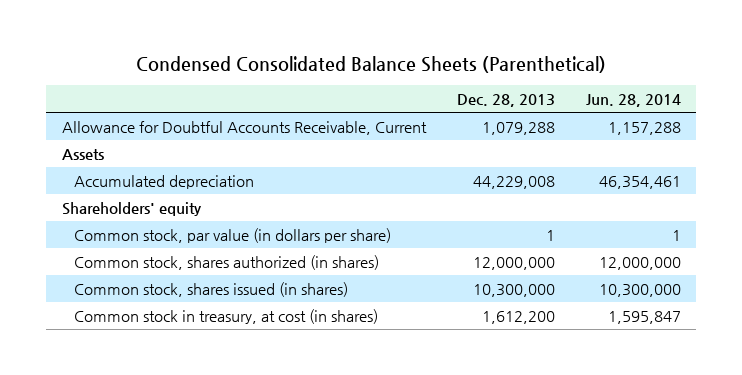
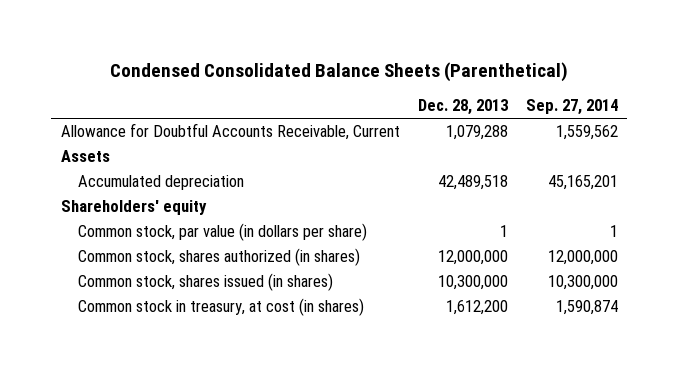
[585,93,681,107] Jun. 28, 2014 -> none
none -> [526,99,619,116] Sep. 27, 2014
[472,176,555,190] 44,229,008 -> [437,175,508,191] 42,489,518

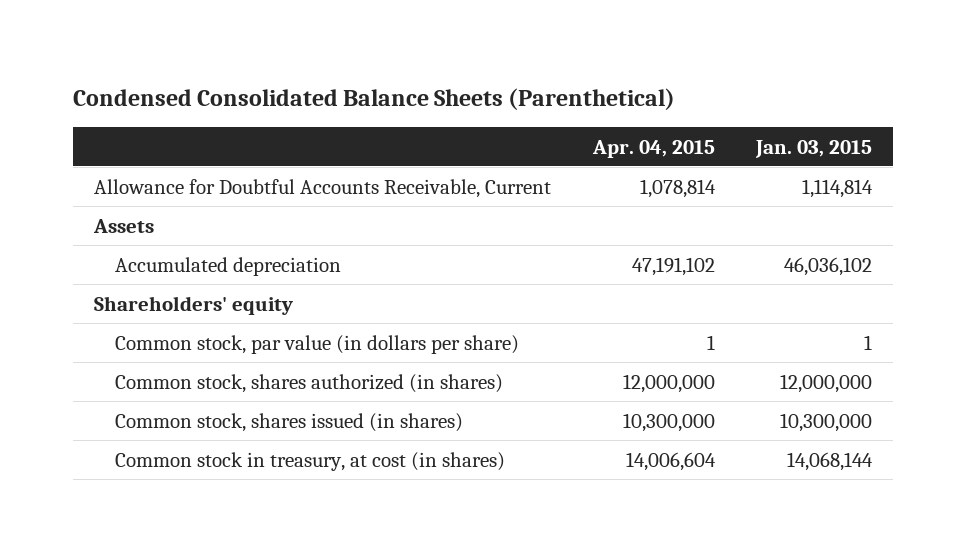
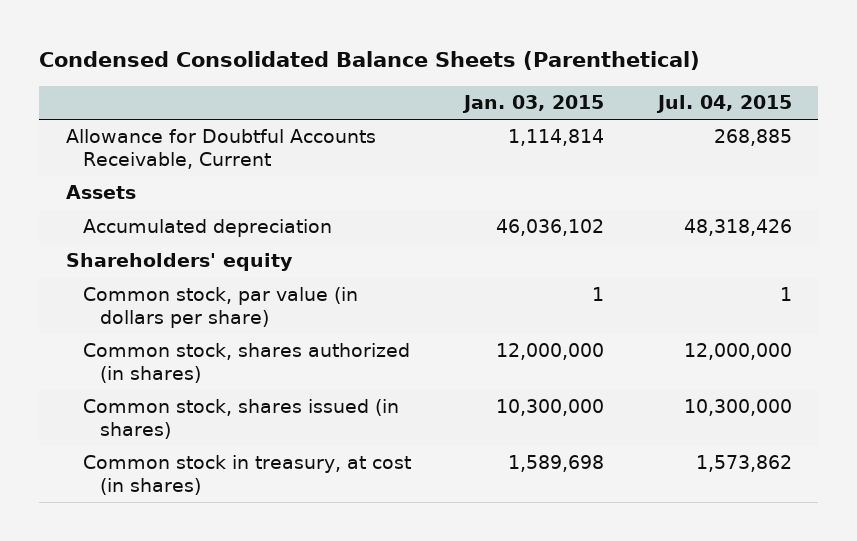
[591,139,715,158] Apr. 04, 2015 -> none
none -> [655,95,792,114] Jul. 04, 2015
[787,451,874,471] 14,068,144 -> [508,455,605,473] 1,589,698

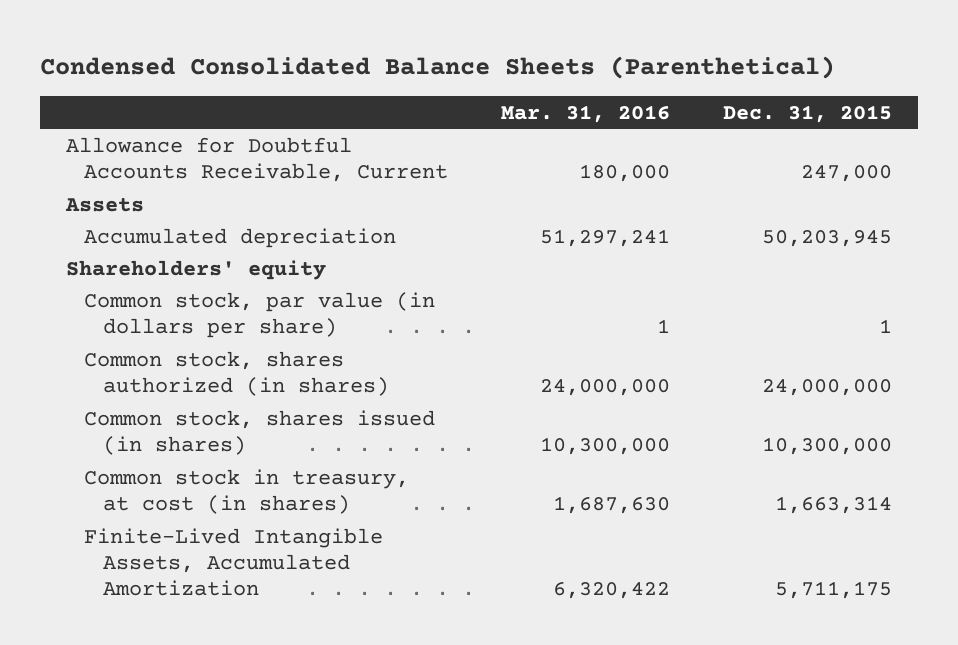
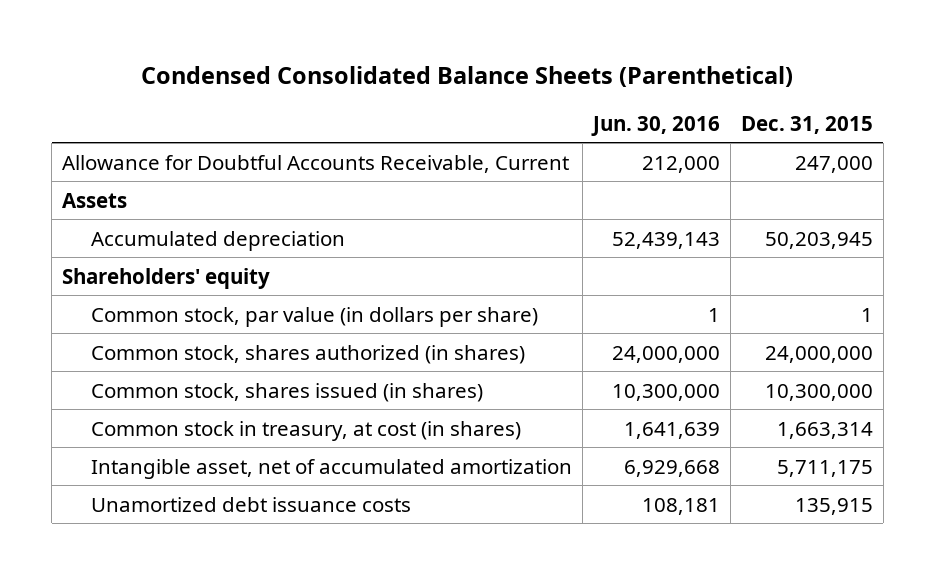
[500,104,670,123] Mar. 31, 2016 -> none
none -> [591,115,721,136] Jun. 30, 2016
[84,527,384,597] Finite-Lived Intangible Assets, Accumulated Amortization -> [91,458,573,479] Intangible asset, net of accumulated amortization
none -> [91,496,412,512] Unamortized debt issuance costs

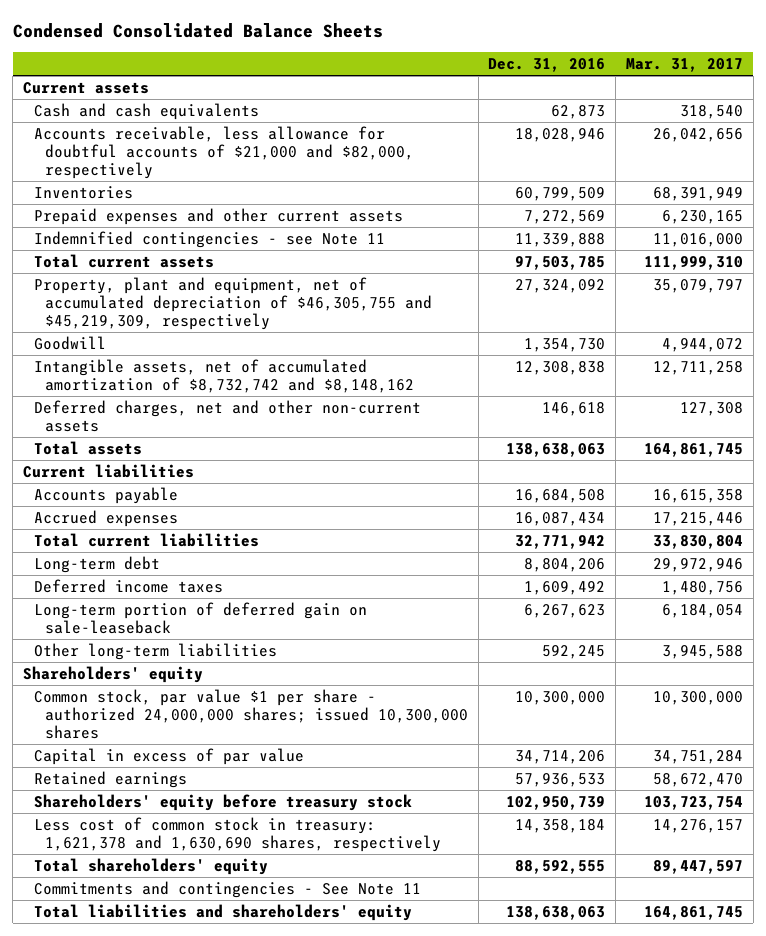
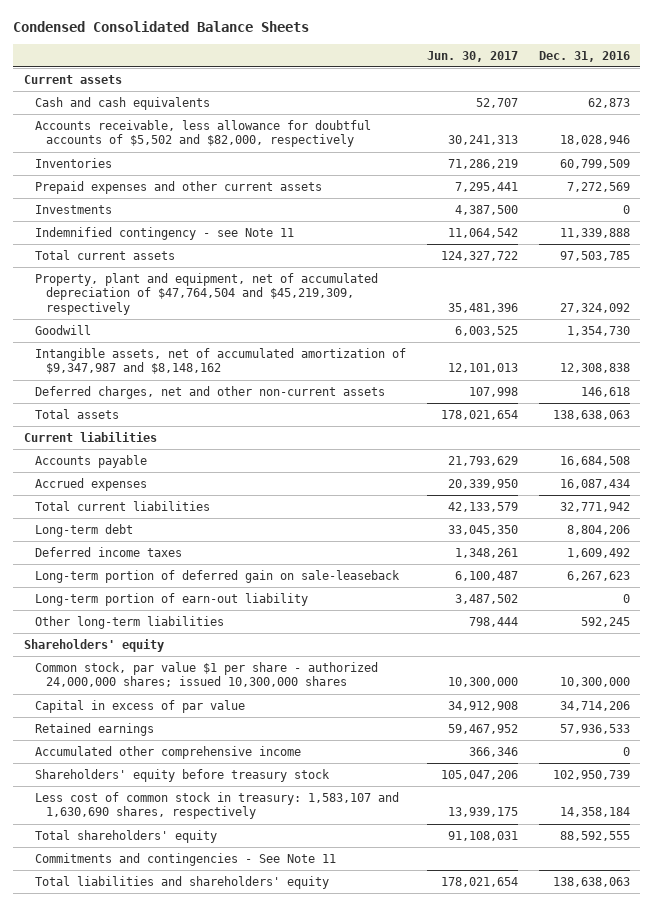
[625,57,743,72] Mar. 31, 2017 -> none
none -> [426,50,518,62] Jun. 30, 2017
[33,126,414,179] Accounts receivable, less allowance for doubtful accounts of $21,000 and $82,000, respectively -> [35,119,372,148] Accounts receivable, less allowance for doubtful accounts of $5,502 and $82,000, respectively
none -> [35,204,113,214] Investments
[33,231,385,249] Indemnified contingencies - see Note 11 -> [35,226,295,240] Indemnified contingency - see Note 11
[33,277,432,330] Property, plant and equipment, net of accumulated depreciation of $46,305,755 and $45,219,309, respectively -> [35,272,379,315] Property, plant and equipment, net of accumulated depreciation of $47,764,504 and $45,219,309, respectively
[33,359,414,393] Intangible assets, net of accumulated amortization of $8,732,742 and $8,148,162 -> [35,347,407,375] Intangible assets, net of accumulated amortization of $9,347,987 and $8,148,162
none -> [35,592,309,606] Long-term portion of earn-out liability
none -> [35,745,302,759] Accumulated other comprehensive income
[33,817,441,852] Less cost of common stock in treasury: 1,621,378 and 1,630,690 shares, respectively -> [35,791,400,820] Less cost of common stock in treasury: 1,583,107 and 1,630,690 shares, respectively

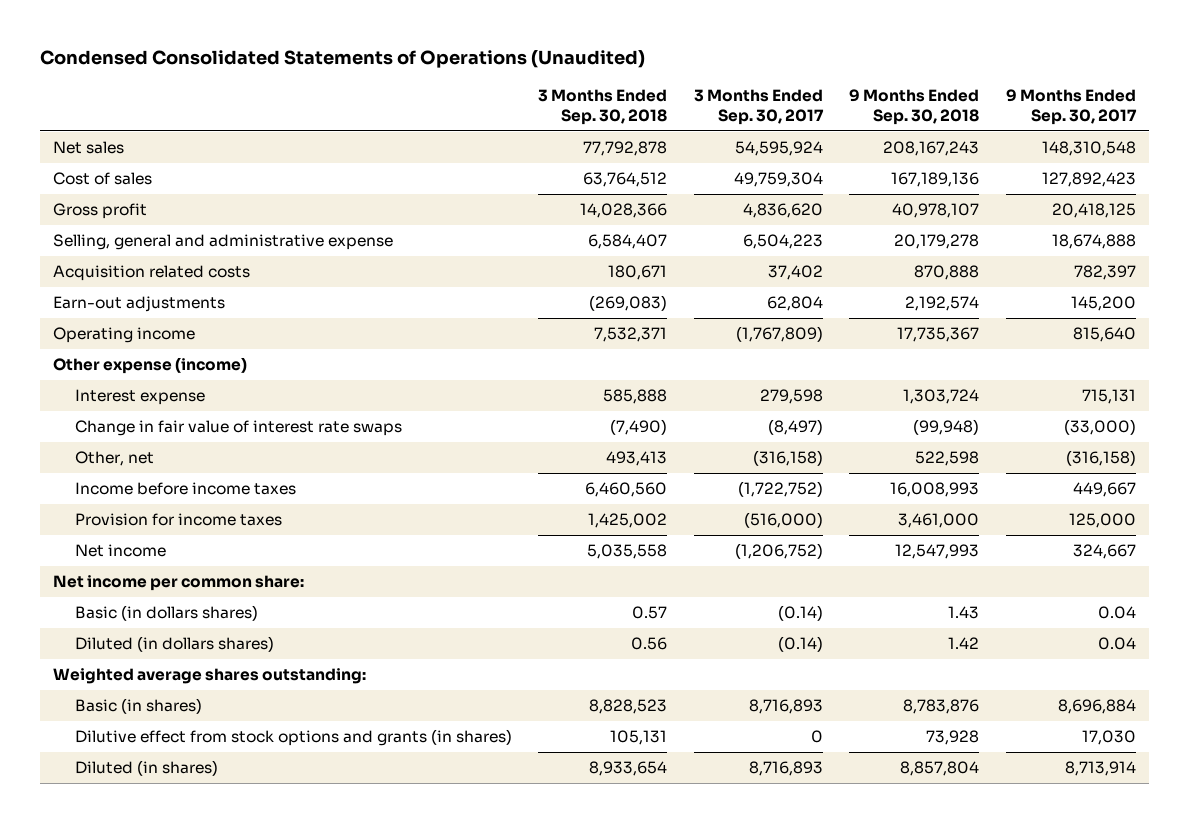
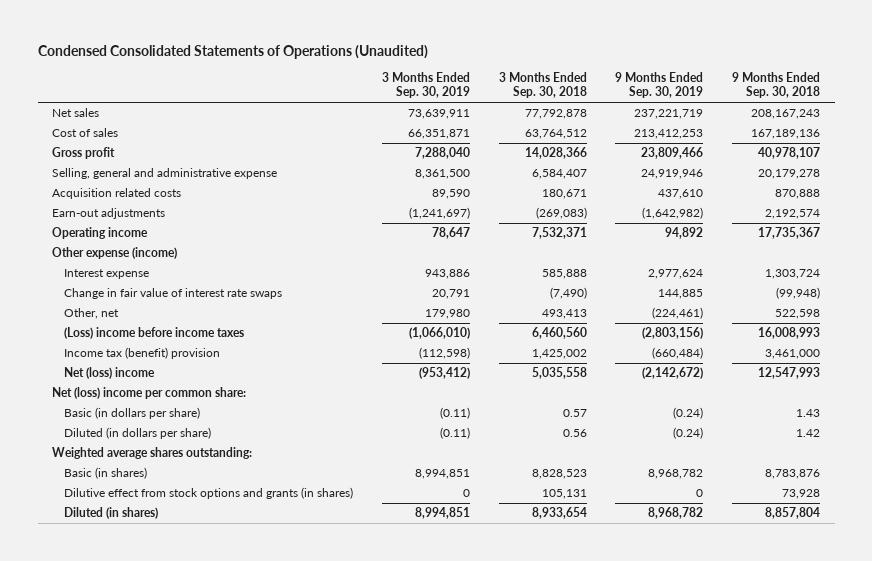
[693,88,824,125] 3 Months Ended Sep. 30, 2017 -> none
[1005,88,1137,125] 9 Months Ended Sep. 30, 2017 -> none
none -> [381,72,470,99] 3 Months Ended Sep. 30, 2019
none -> [615,72,704,99] 9 Months Ended Sep. 30, 2019
[75,482,297,496] Income before income taxes -> [64,327,245,340] (Loss) income before income taxes
[75,513,283,527] Provision for income taxes -> [64,347,221,360] Income tax (benefit) provision
[75,544,167,558] Net income -> [64,367,156,380] Net (loss) income
[53,575,305,592] Net income per common share: -> [52,387,247,400] Net (loss) income per common share:
[75,605,259,622] Basic (in dollars shares) -> [64,407,201,420] Basic (in dollars per share)
[75,636,275,653] Diluted (in dollars shares) -> [64,427,212,440] Diluted (in dollars per share)

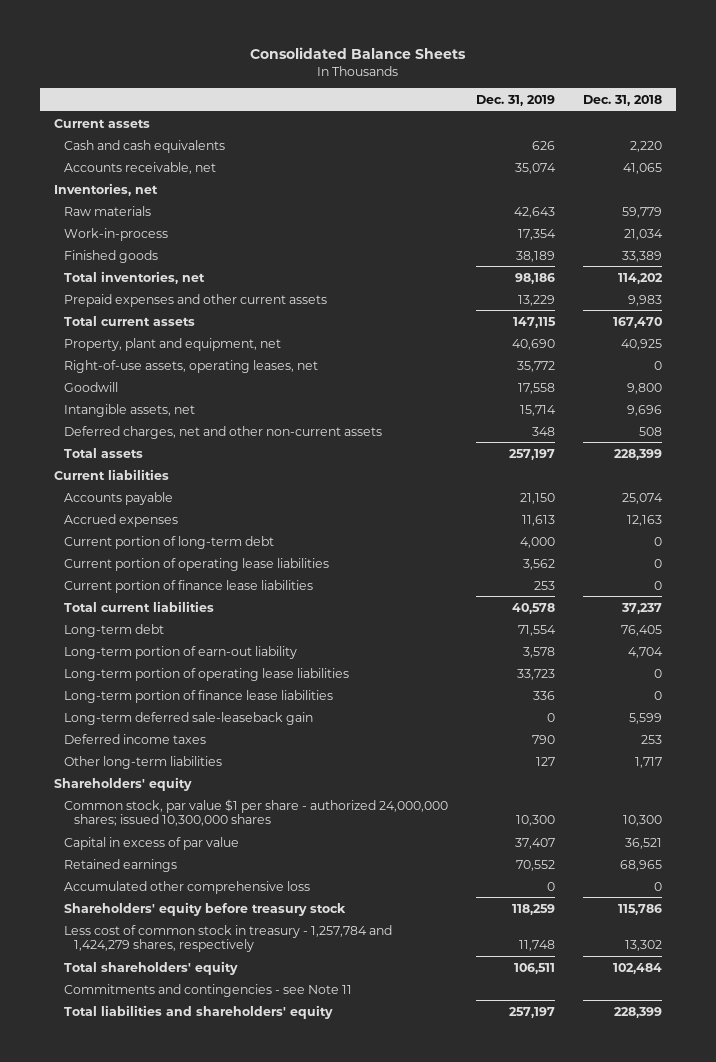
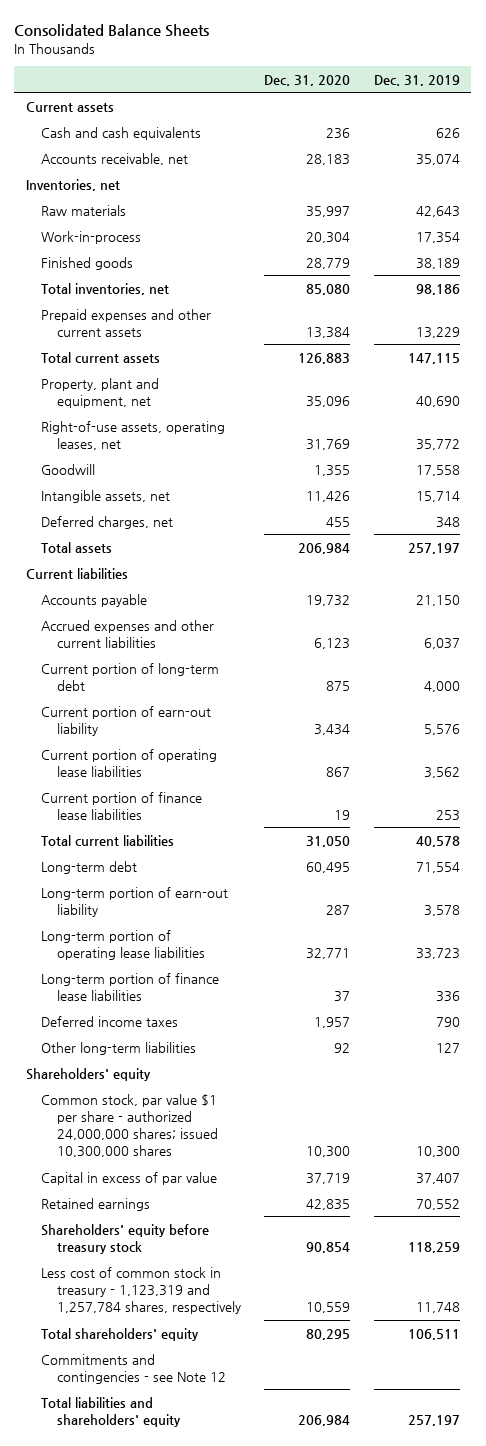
[582,94,662,106] Dec. 31, 2018 -> none
none -> [264,74,351,86] Dec. 31, 2020
[64,425,383,439] Deferred charges, net and other non-current assets -> [41,515,174,529] Deferred charges, net
[64,513,179,527] Accrued expenses -> [41,619,215,648] Accrued expenses and other current liabilities
[521,514,555,526] 11,613 -> [423,637,460,649] 6,037
none -> [41,705,212,736] Current portion of earn-out liability
[64,711,314,725] Long-term deferred sale-leaseback gain -> none
[64,880,311,894] Accumulated other comprehensive loss -> none
[64,924,393,952] Less cost of common stock in treasury - 1,257,784 and 1,424,279 shares, respectively -> [41,1266,241,1315] Less cost of common stock in treasury - 1,123,319 and 1,257,784 shares, respectively
[64,983,353,997] Commitments and contingencies - see Note 11 -> [41,1353,226,1384] Commitments and contingencies - see Note 12

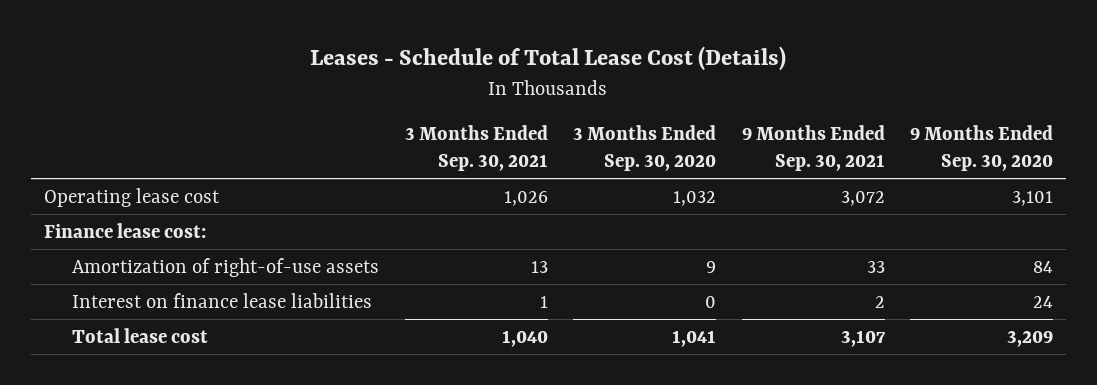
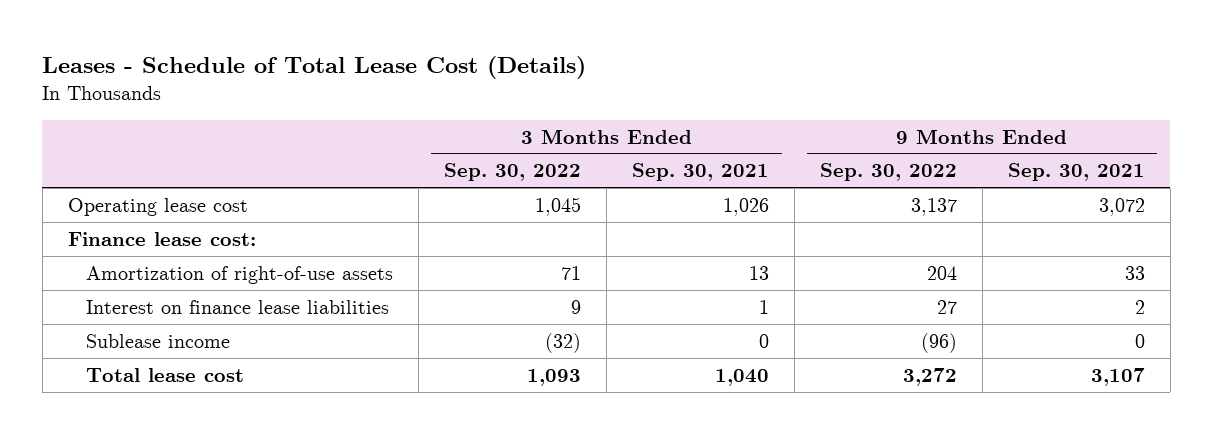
[573,125,717,172] 3 Months Ended Sep. 30, 2020 -> none
[910,125,1054,172] 9 Months Ended Sep. 30, 2020 -> none
none -> [444,163,582,182] Sep. 30, 2022
none -> [819,163,957,182] Sep. 30, 2022
none -> [86,333,231,348] Sublease income

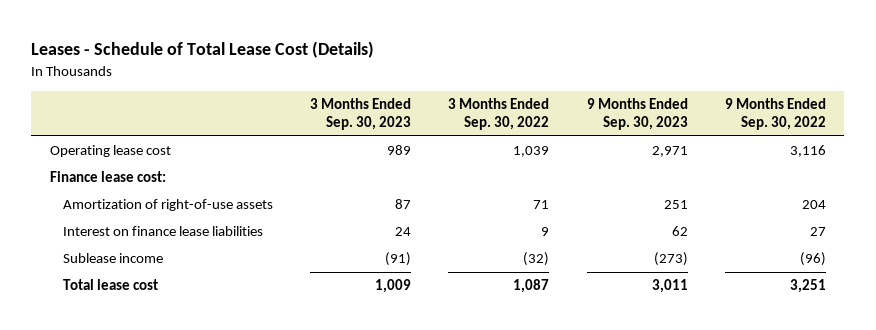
[631,163,769,182] Sep. 30, 2021 -> none
[1007,163,1145,182] Sep. 30, 2021 -> none
none -> [310,98,412,131] 3 Months Ended Sep. 30, 2023
none -> [586,98,688,131] 9 Months Ended Sep. 30, 2023
[535,196,582,216] 1,045 -> [513,146,550,158] 1,039
[910,197,957,216] 3,137 -> [789,145,826,158] 3,116
[527,368,582,386] 1,093 -> [513,279,550,294] 1,087
[902,367,957,386] 3,272 -> [789,279,826,294] 3,251

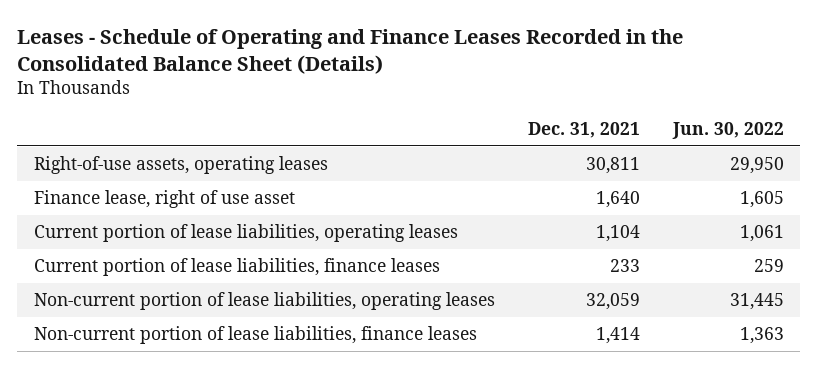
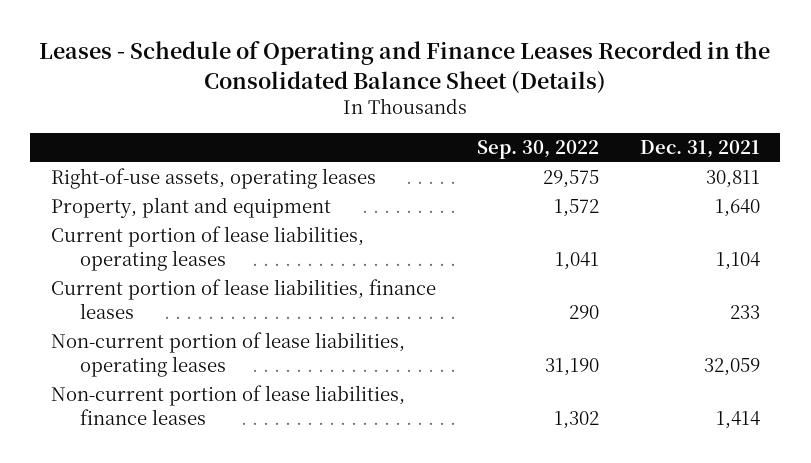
[671,121,784,139] Jun. 30, 2022 -> none
none -> [476,139,599,159] Sep. 30, 2022
[33,190,295,209] Finance lease, right of use asset -> [50,197,331,219] Property, plant and equipment

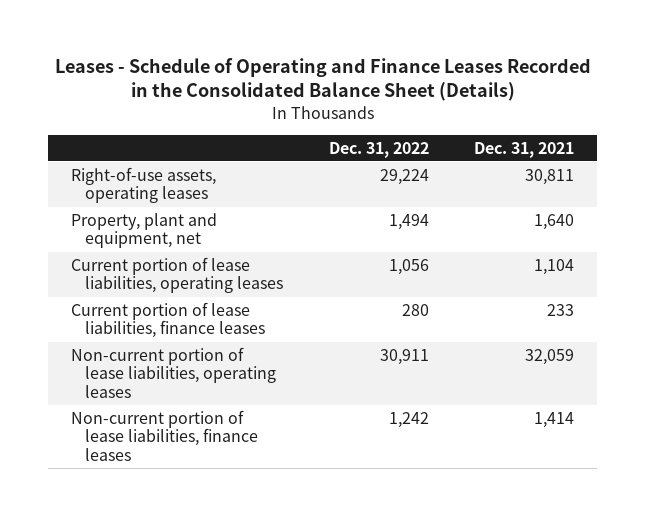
[476,139,599,159] Sep. 30, 2022 -> none
none -> [328,141,429,158] Dec. 31, 2022
[50,197,331,219] Property, plant and equipment -> [71,212,218,249] Property, plant and equipment, net

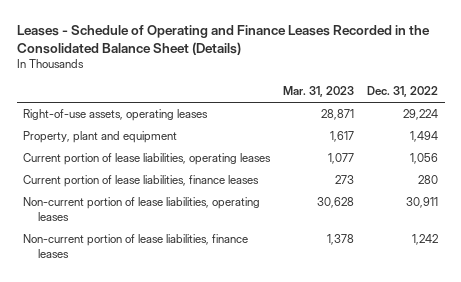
[474,141,575,158] Dec. 31, 2021 -> none
none -> [283,86,355,98] Mar. 31, 2023
[71,212,218,249] Property, plant and equipment, net -> [23,131,178,144] Property, plant and equipment

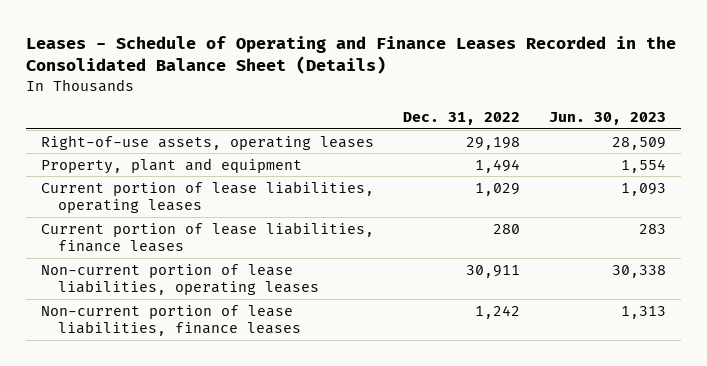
[283,86,355,98] Mar. 31, 2023 -> none
none -> [549,112,667,126] Jun. 30, 2023
[403,109,439,121] 29,224 -> [466,136,521,150] 29,198
[410,153,439,165] 1,056 -> [475,182,521,196] 1,029

